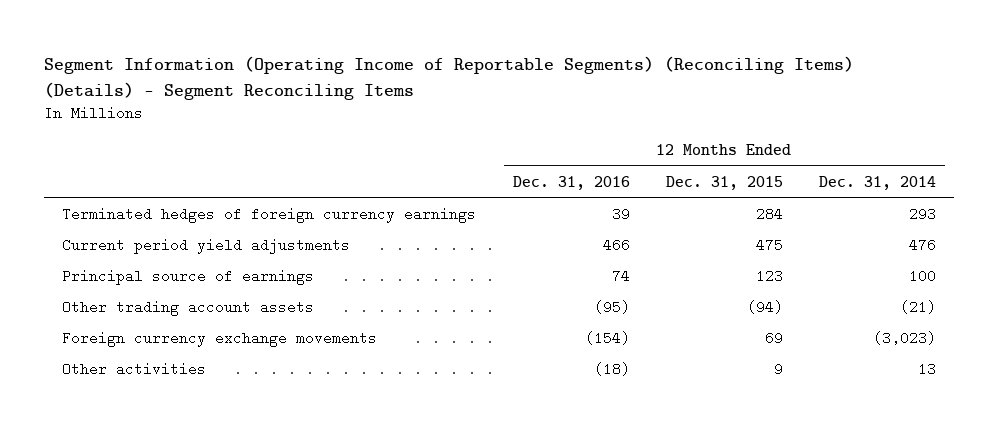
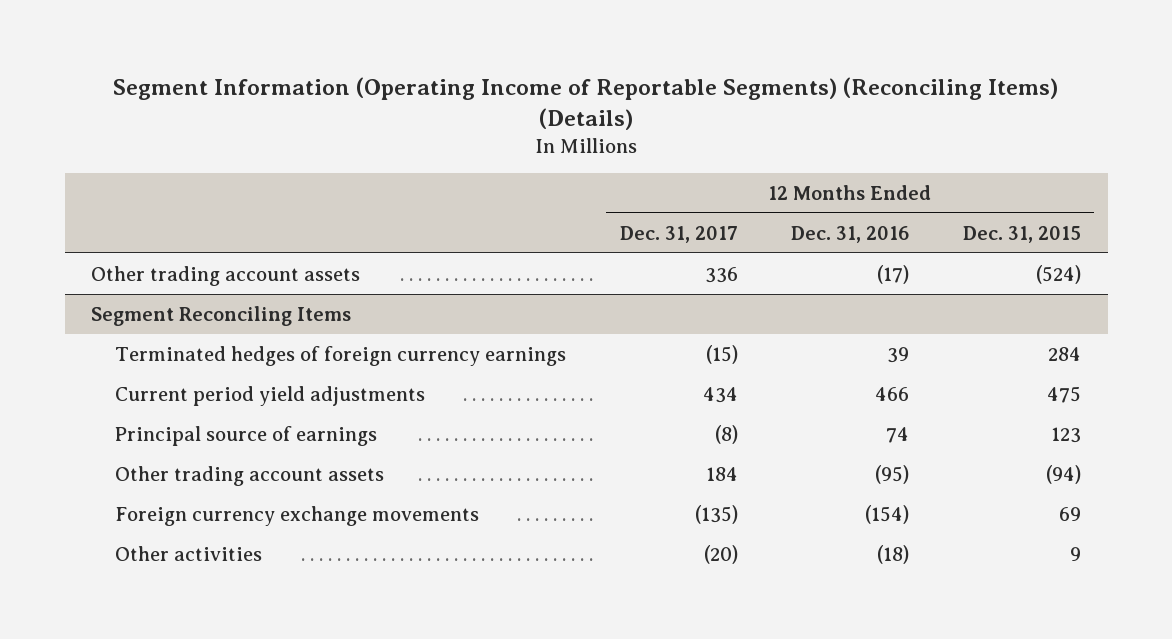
[44,56,855,100] Segment Information (Operating Income of Reportable Segments) (Reconciling Items) (Details) - Segment Reconciling Items -> [113,77,1059,131] Segment Information (Operating Income of Reportable Segments) (Reconciling Items) (Details)
[818,175,936,190] Dec. 31, 2014 -> none
none -> [619,225,738,243] Dec. 31, 2017
none -> [91,265,361,286] Other trading account assets
none -> [91,305,352,326] Segment Reconciling Items

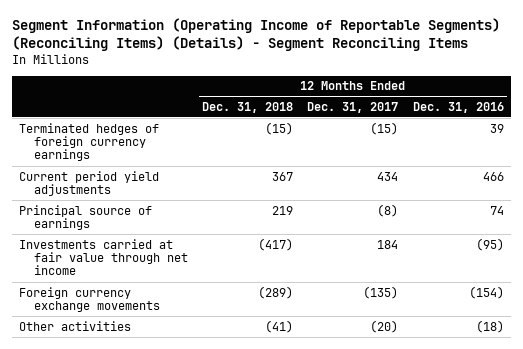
[113,77,1059,131] Segment Information (Operating Income of Reportable Segments) (Reconciling Items) (Details) -> [12,18,501,52] Segment Information (Operating Income of Reportable Segments) (Reconciling Items) (Details) - Segment Reconciling Items
[962,225,1081,243] Dec. 31, 2015 -> none
none -> [202,101,294,113] Dec. 31, 2018
[91,265,361,286] Other trading account assets -> none
[91,305,352,326] Segment Reconciling Items -> none
[114,465,384,486] Other trading account assets -> [19,238,189,276] Investments carried at fair value through net income

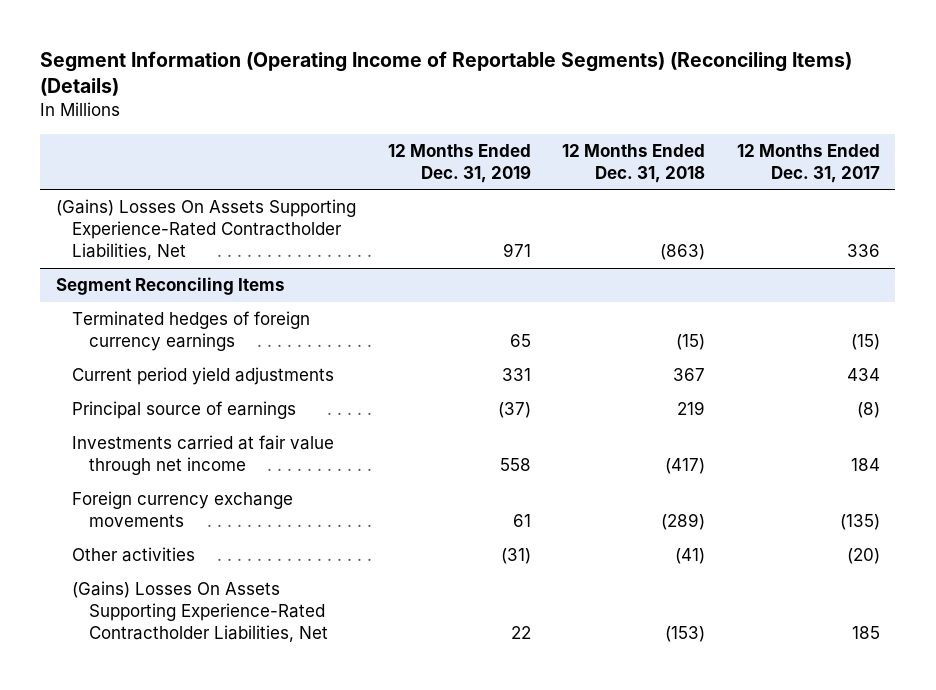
[12,18,501,52] Segment Information (Operating Income of Reportable Segments) (Reconciling Items) (Details) - Segment Reconciling Items -> [40,50,853,97] Segment Information (Operating Income of Reportable Segments) (Reconciling Items) (Details)
[412,101,504,113] Dec. 31, 2016 -> none
none -> [387,143,531,183] 12 Months Ended Dec. 31, 2019
none -> [56,199,357,260] (Gains) Losses On Assets Supporting Experience-Rated Contractholder Liabilities, Net
none -> [56,277,286,296] Segment Reconciling Items
none -> [72,581,328,642] (Gains) Losses On Assets Supporting Experience-Rated Contractholder Liabilities, Net

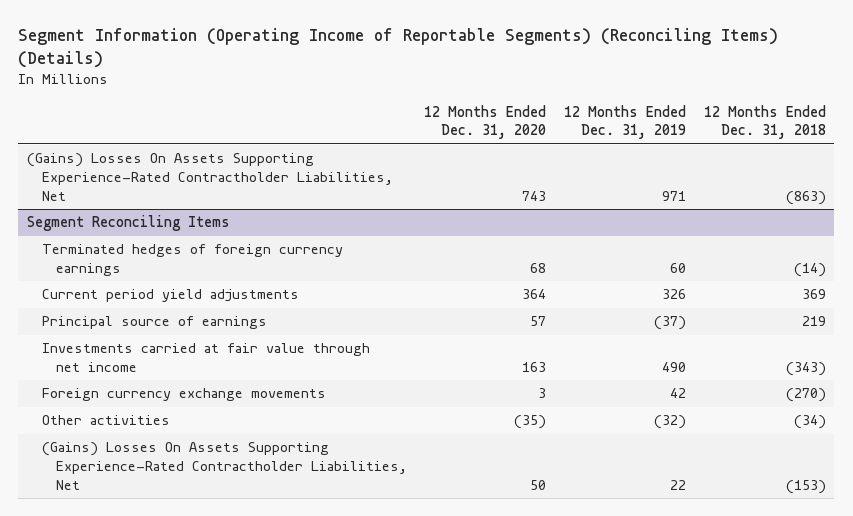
[736,143,880,183] 12 Months Ended Dec. 31, 2017 -> none
none -> [424,104,547,140] 12 Months Ended Dec. 31, 2020
[509,334,531,348] 65 -> [669,262,686,273] 60
[676,334,706,351] (15) -> [793,262,826,277] (14)
[501,368,531,382] 331 -> [661,289,686,300] 326
[673,368,706,382] 367 -> [801,289,826,300] 369
[499,458,531,472] 558 -> [661,361,686,372] 490
[665,458,706,475] (417) -> [785,361,826,376] (343)
[512,514,531,528] 61 -> [669,388,686,399] 42
[661,513,706,531] (289) -> [785,388,826,403] (270)
[500,548,531,565] (31) -> [653,415,686,430] (32)
[675,548,706,565] (41) -> [793,415,826,430] (34)

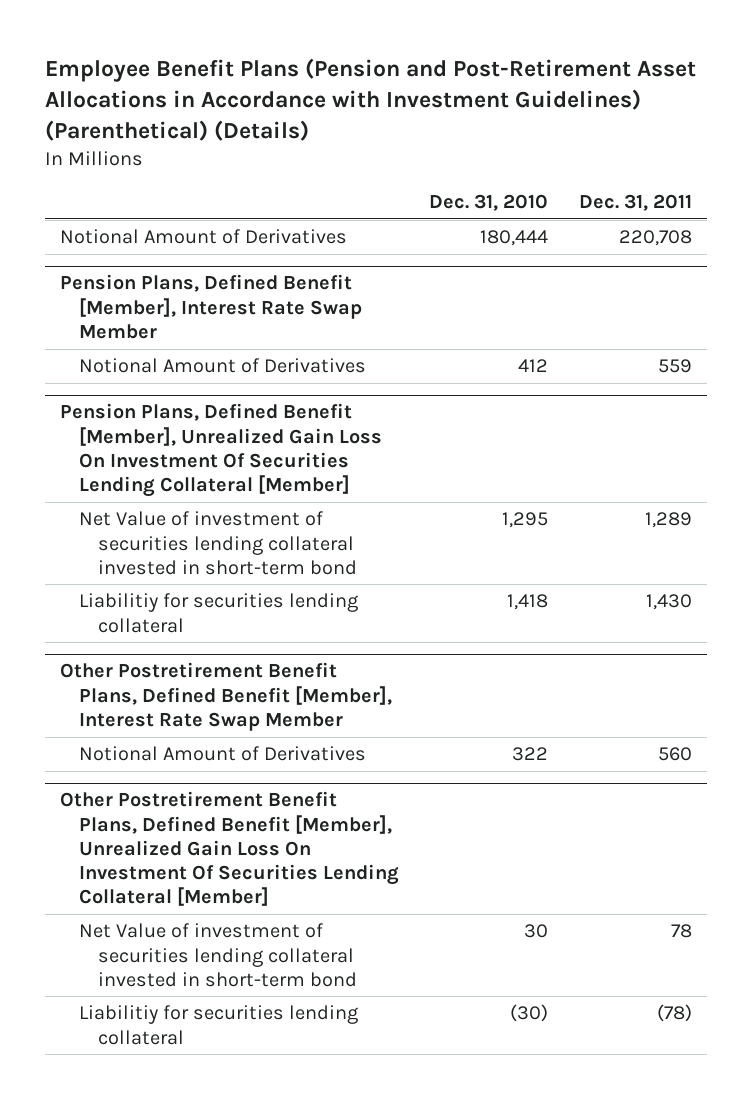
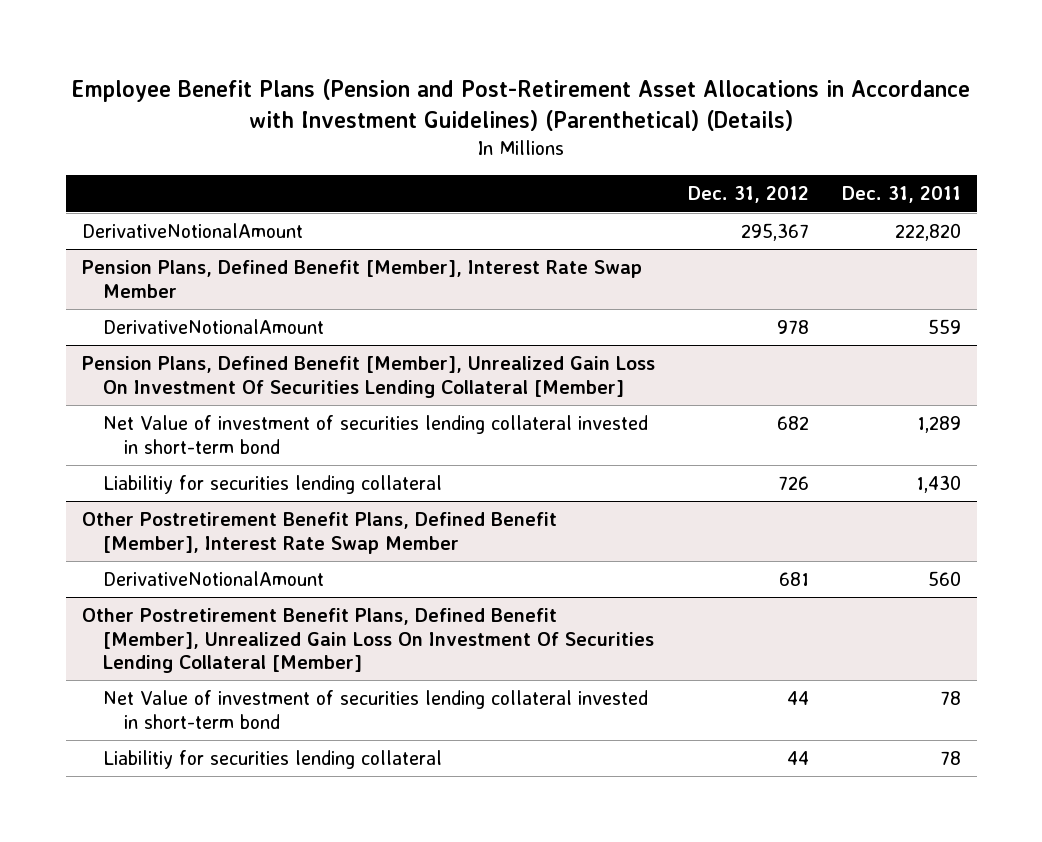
[429,193,549,211] Dec. 31, 2010 -> none
none -> [687,186,809,204] Dec. 31, 2012
[60,229,348,245] Notional Amount of Derivatives -> none
none -> [81,222,303,238] DerivativeNotionalAmount
[79,358,367,374] Notional Amount of Derivatives -> [103,318,325,334] DerivativeNotionalAmount
[79,746,367,762] Notional Amount of Derivatives -> none
none -> [103,570,325,586] DerivativeNotionalAmount
[656,1004,692,1023] (78) -> [939,750,961,765] 78

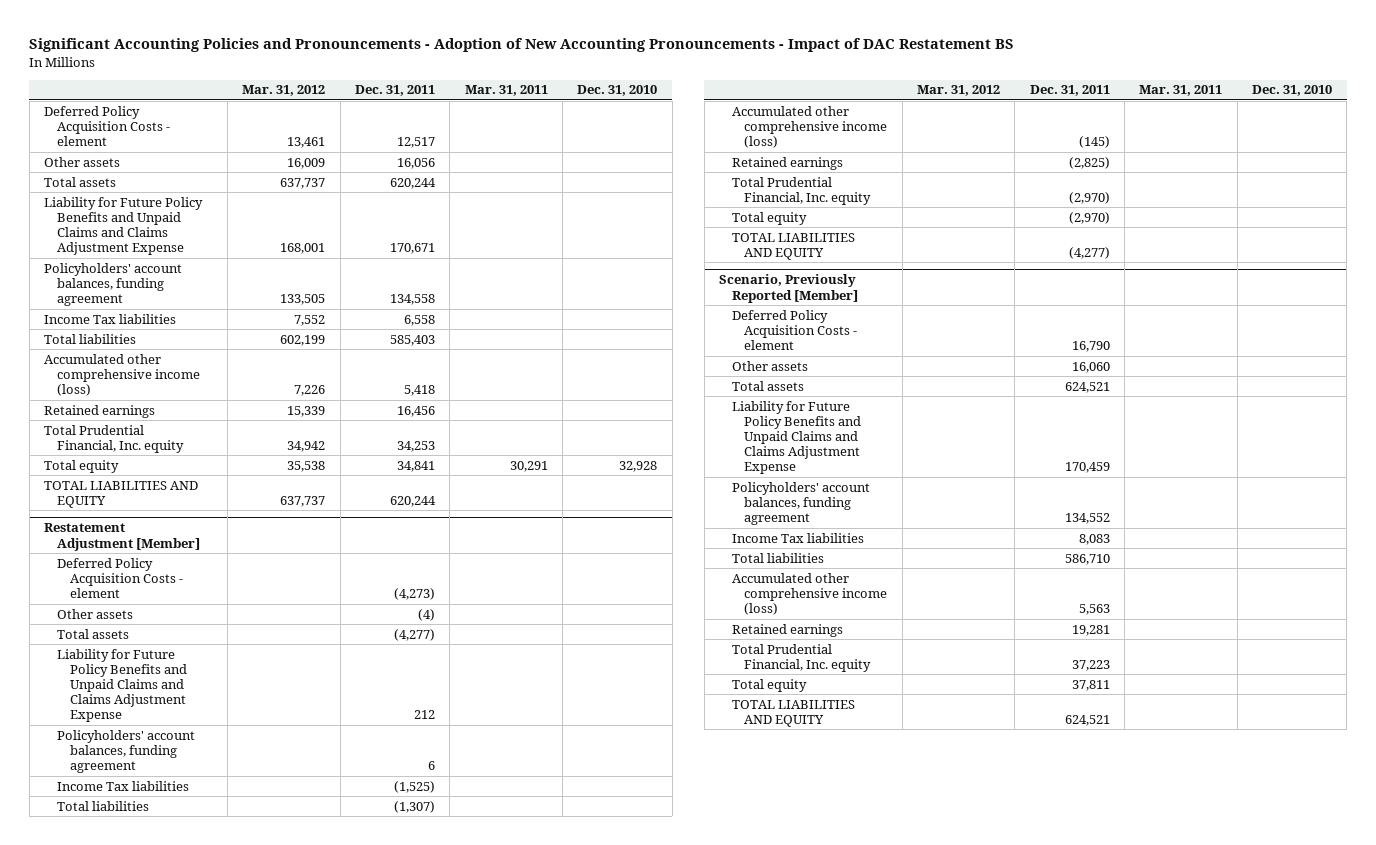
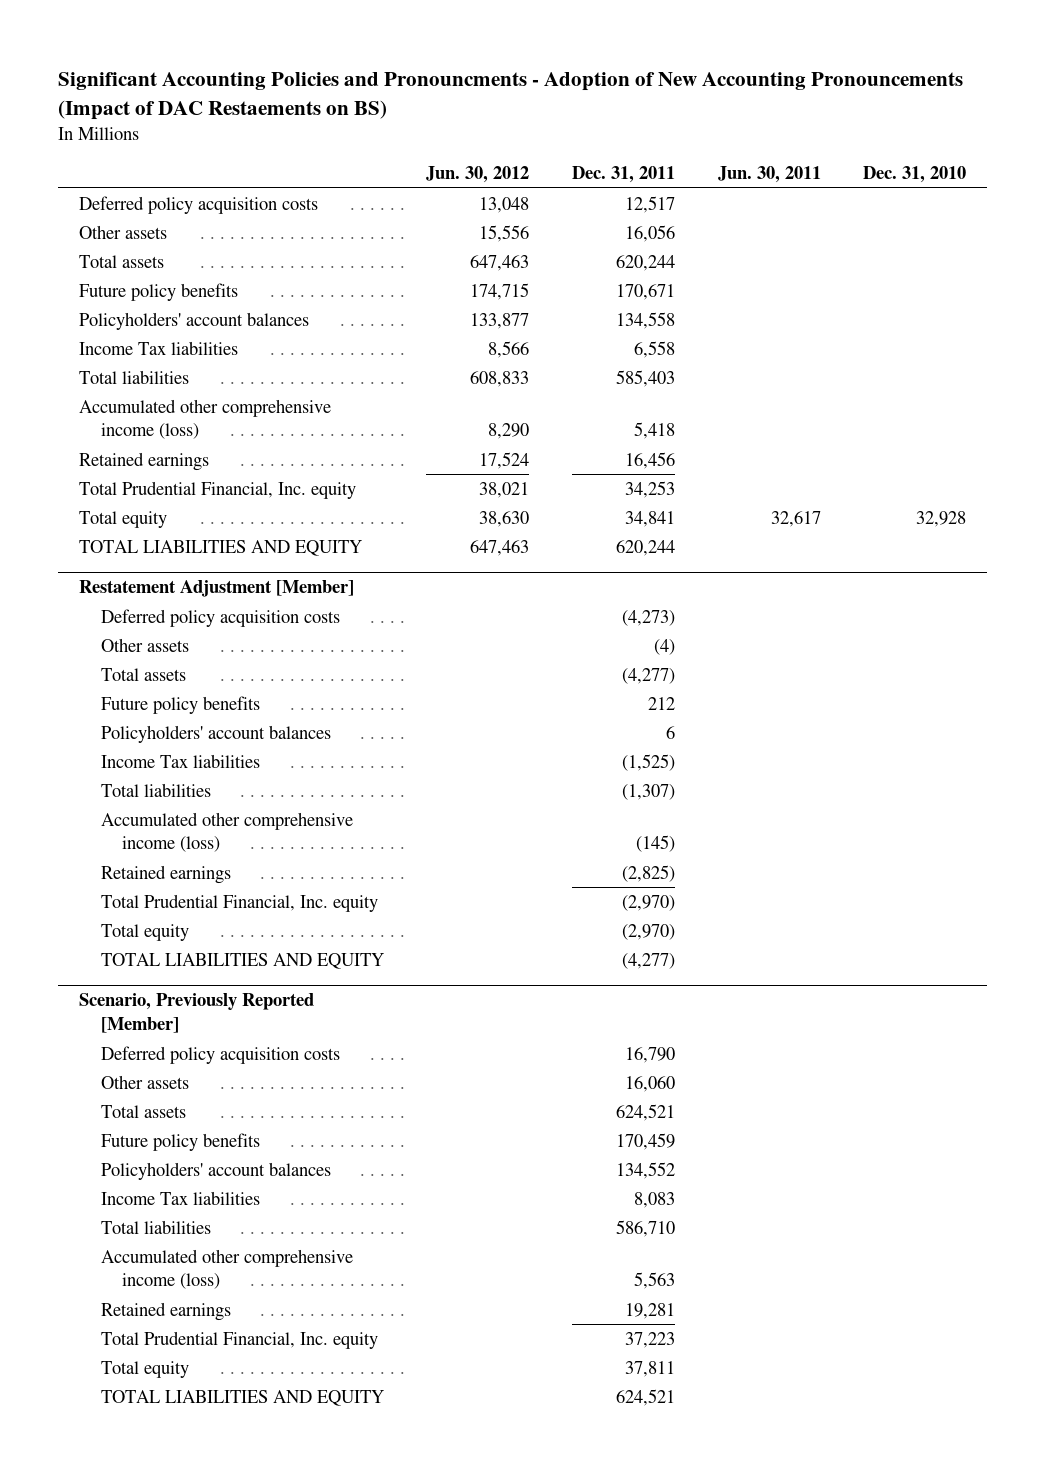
[29,38,1015,53] Significant Accounting Policies and Pronouncements - Adoption of New Accounting Pronouncements - Impact of DAC Restatement BS -> [57,72,963,121] Significant Accounting Policies and Pronouncments - Adoption of New Accounting Pronouncements (Impact of DAC Restaements on BS)
[242,85,326,97] Mar. 31, 2012 -> none
[464,85,548,97] Mar. 31, 2011 -> none
none -> [426,166,530,184] Jun. 30, 2012
none -> [717,166,821,184] Jun. 30, 2011
[44,105,170,147] Deferred Policy Acquisition Costs - element -> [79,195,319,214] Deferred policy acquisition costs
[44,196,204,256] Liability for Future Policy Benefits and Unpaid Claims and Claims Adjustment Expense -> [79,282,239,301] Future policy benefits
[44,262,183,307] Policyholders' account balances, funding agreement -> [79,311,310,330] Policyholders' account balances
[56,557,183,599] Deferred Policy Acquisition Costs - element -> [100,608,340,627] Deferred policy acquisition costs
[56,648,187,723] Liability for Future Policy Benefits and Unpaid Claims and Claims Adjustment Expense -> [100,695,260,714] Future policy benefits
[56,729,195,774] Policyholders' account balances, funding agreement -> [100,724,331,743] Policyholders' account balances
[731,309,858,351] Deferred Policy Acquisition Costs - element -> [100,1045,340,1064] Deferred policy acquisition costs
[731,400,862,475] Liability for Future Policy Benefits and Unpaid Claims and Claims Adjustment Expense -> [100,1132,260,1151] Future policy benefits
[731,481,870,526] Policyholders' account balances, funding agreement -> [100,1161,331,1180] Policyholders' account balances

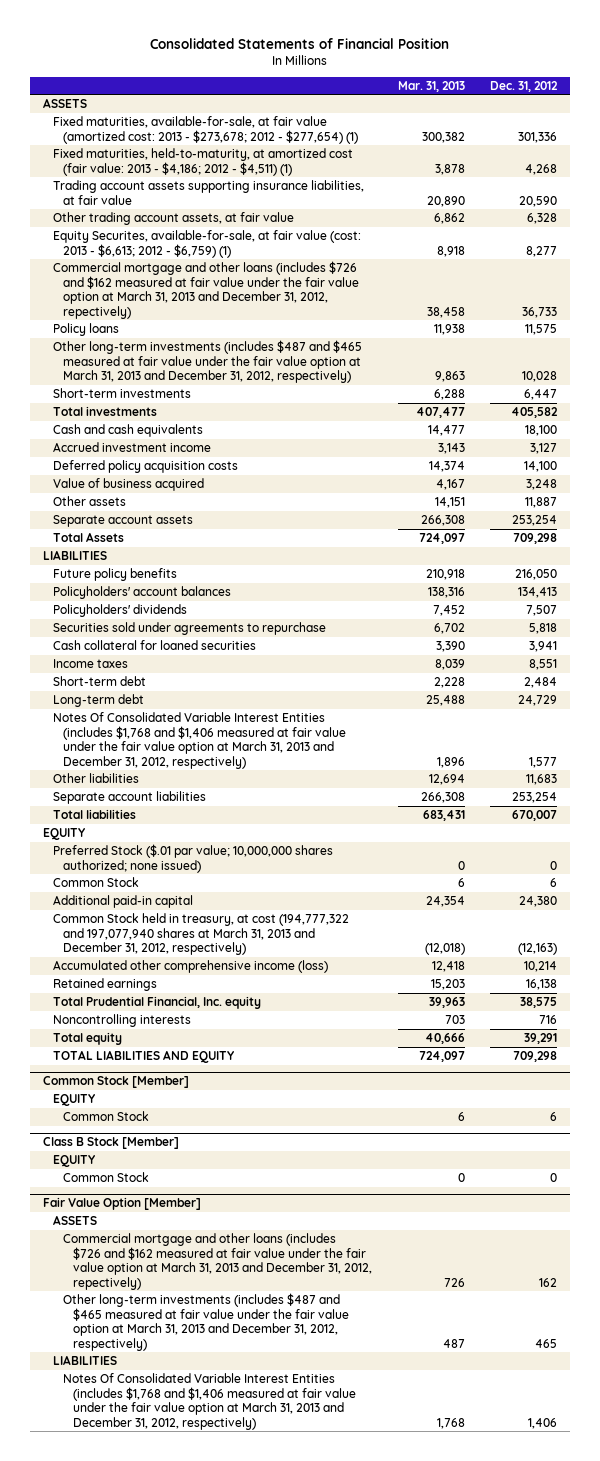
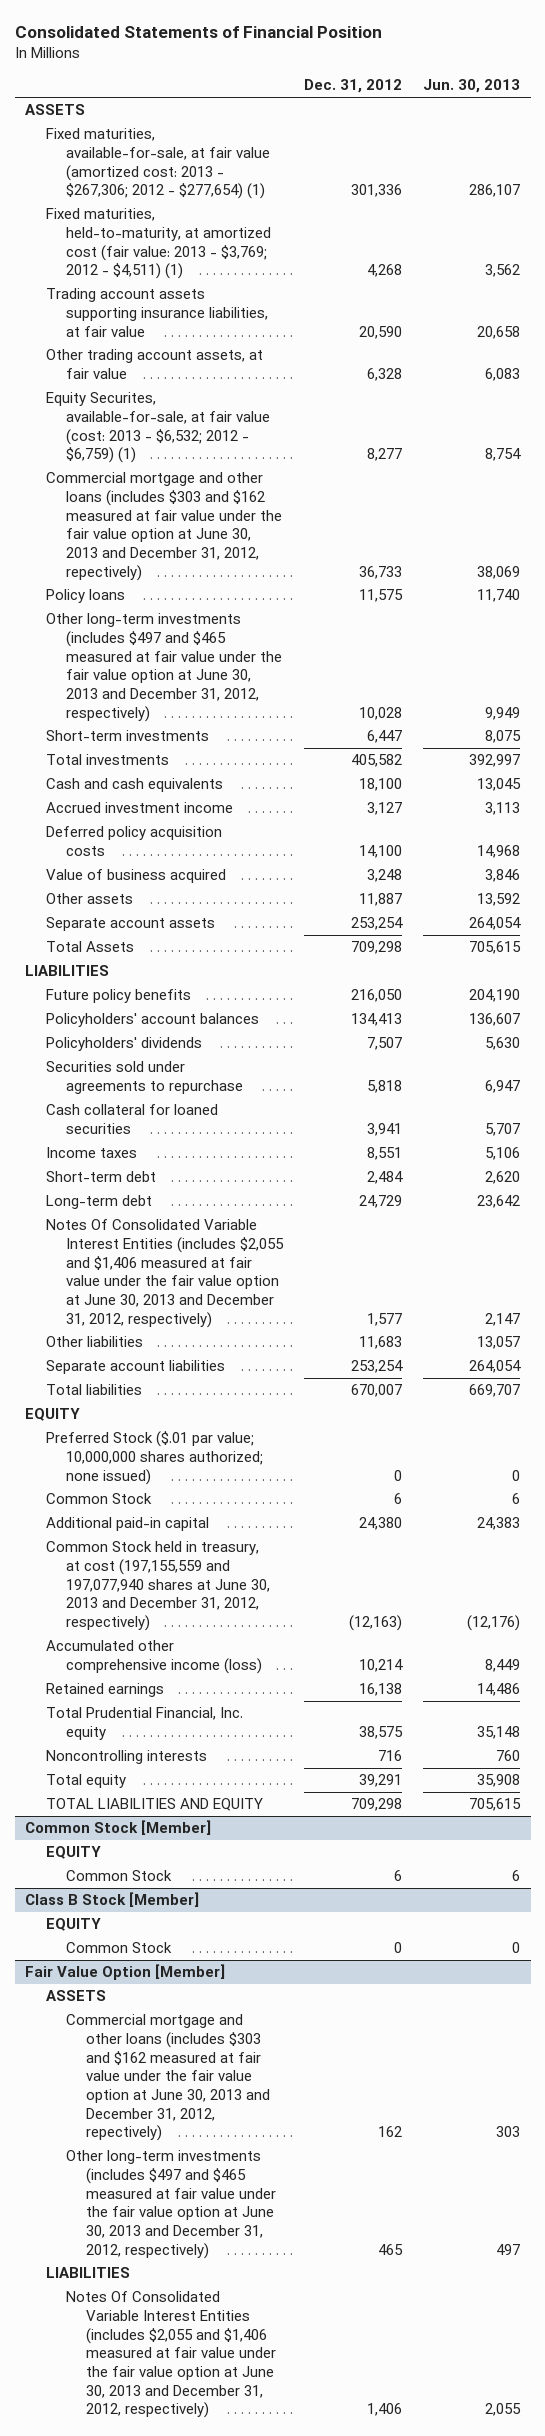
[397,80,465,92] Mar. 31, 2013 -> none
none -> [422,79,520,94] Jun. 30, 2013
[53,116,359,144] Fixed maturities, available-for-sale, at fair value (amortized cost: 2013 - $273,678; 2012 - $277,654) (1) -> [45,128,270,200] Fixed maturities, available-for-sale, at fair value (amortized cost: 2013 - $267,306; 2012 - $277,654) (1)
[53,148,354,176] Fixed maturities, held-to-maturity, at amortized cost (fair value: 2013 - $4,186; 2012 - $4,511) (1) -> [45,208,271,280] Fixed maturities, held-to-maturity, at amortized cost (fair value: 2013 - $3,769; 2012 - $4,511) (1)
[53,230,362,258] Equity Securites, available-for-sale, at fair value (cost: 2013 - $6,613; 2012 - $6,759) (1) -> [45,392,270,464] Equity Securites, available-for-sale, at fair value (cost: 2013 - $6,532; 2012 - $6,759) (1)
[53,261,360,319] Commercial mortgage and other loans (includes $726 and $162 measured at fair value under the fair value option at March 31, 2013 and December 31, 2012, repectively) -> [45,472,282,581] Commercial mortgage and other loans (includes $303 and $162 measured at fair value under the fair value option at June 30, 2013 and December 31, 2012, repectively)
[53,340,363,384] Other long-term investments (includes $487 and $465 measured at fair value under the fair value option at March 31, 2013 and December 31, 2012, respectively) -> [45,613,282,722] Other long-term investments (includes $497 and $465 measured at fair value under the fair value option at June 30, 2013 and December 31, 2012, respectively)
[53,712,347,769] Notes Of Consolidated Variable Interest Entities (includes $1,768 and $1,406 measured at fair value under the fair value option at March 31, 2013 and December 31, 2012, respectively) -> [45,1219,284,1328] Notes Of Consolidated Variable Interest Entities (includes $2,055 and $1,406 measured at fair value under the fair value option at June 30, 2013 and December 31, 2012, respectively)
[53,913,350,956] Common Stock held in treasury, at cost (194,777,322 and 197,077,940 shares at March 31, 2013 and December 31, 2012, respectively) -> [45,1541,270,1631] Common Stock held in treasury, at cost (197,155,559 and 197,077,940 shares at June 30, 2013 and December 31, 2012, respectively)
[63,1233,373,1290] Commercial mortgage and other loans (includes $726 and $162 measured at fair value under the fair value option at March 31, 2013 and December 31, 2012, repectively) -> [65,2014,270,2142] Commercial mortgage and other loans (includes $303 and $162 measured at fair value under the fair value option at June 30, 2013 and December 31, 2012, repectively)
[63,1293,350,1351] Other long-term investments (includes $487 and $465 measured at fair value under the fair value option at March 31, 2013 and December 31, 2012, respectively) -> [65,2150,276,2259] Other long-term investments (includes $497 and $465 measured at fair value under the fair value option at June 30, 2013 and December 31, 2012, respectively)
[63,1373,357,1430] Notes Of Consolidated Variable Interest Entities (includes $1,768 and $1,406 measured at fair value under the fair value option at March 31, 2013 and December 31, 2012, respectively) -> [65,2291,276,2419] Notes Of Consolidated Variable Interest Entities (includes $2,055 and $1,406 measured at fair value under the fair value option at June 30, 2013 and December 31, 2012, respectively)

